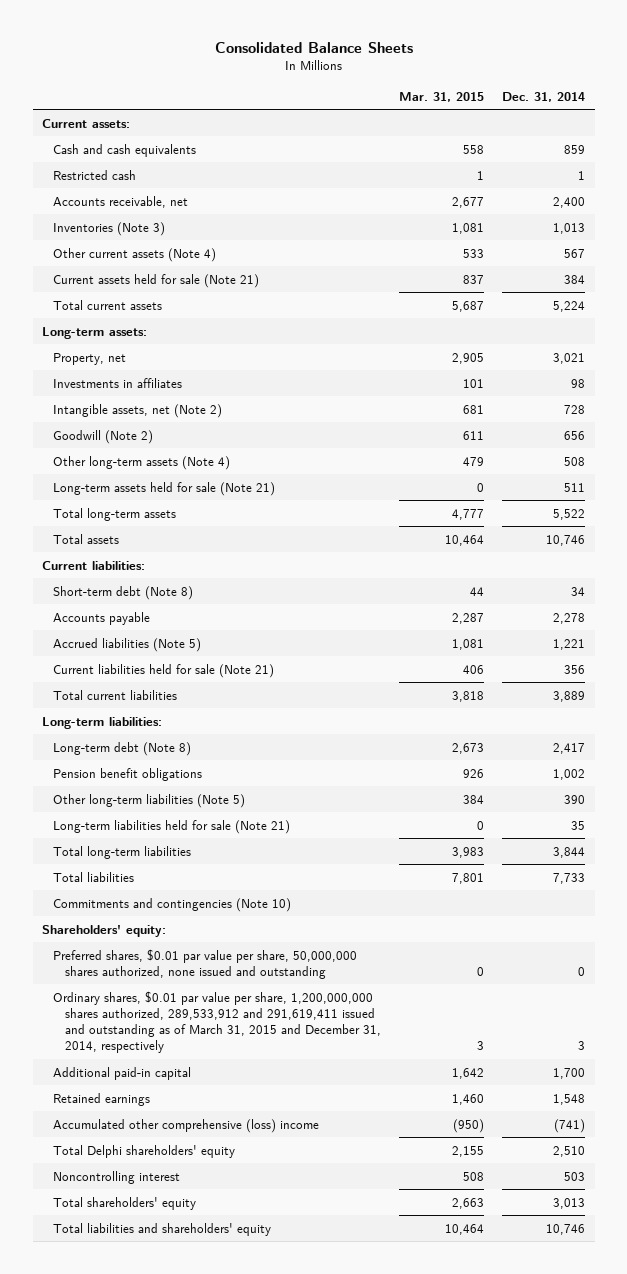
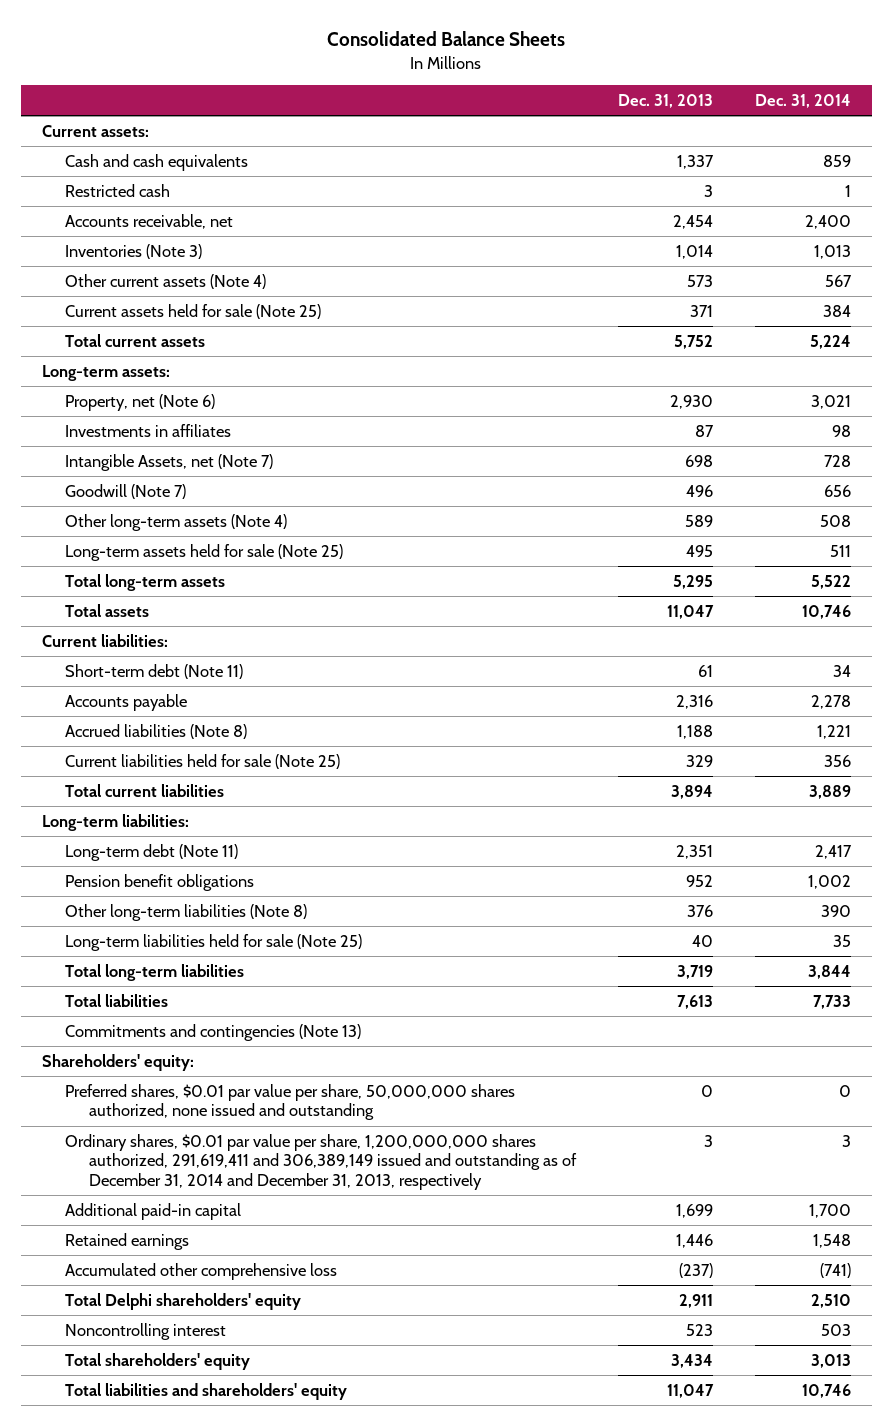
[399,91,485,102] Mar. 31, 2015 -> none
none -> [617,93,713,108] Dec. 31, 2013
[53,273,260,288] Current assets held for sale (Note 21) -> [65,303,322,319] Current assets held for sale (Note 25)
[53,352,127,365] Property, net -> [65,393,216,411] Property, net (Note 6)
[53,403,223,418] Intangible assets, net (Note 2) -> [65,453,274,471] Intangible Assets, net (Note 7)
[53,429,154,444] Goodwill (Note 2) -> [65,483,187,499] Goodwill (Note 7)
[53,481,276,496] Long-term assets held for sale (Note 21) -> [65,543,344,561] Long-term assets held for sale (Note 25)
[53,585,194,600] Short-term debt (Note 8) -> [65,663,244,679] Short-term debt (Note 11)
[53,637,202,652] Accrued liabilities (Note 5) -> [65,723,248,739] Accrued liabilities (Note 8)
[53,663,275,678] Current liabilities held for sale (Note 21) -> [65,753,341,769] Current liabilities held for sale (Note 25)
[53,741,192,756] Long-term debt (Note 8) -> [65,843,239,861] Long-term debt (Note 11)
[53,793,246,808] Other long-term liabilities (Note 5) -> [65,903,308,921] Other long-term liabilities (Note 8)
[53,819,291,834] Long-term liabilities held for sale (Note 21) -> [65,933,363,951] Long-term liabilities held for sale (Note 25)
[53,897,292,912] Commitments and contingencies (Note 10) -> [65,1023,362,1041] Commitments and contingencies (Note 13)
[53,990,382,1054] Ordinary shares, $0.01 par value per share, 1,200,000,000 shares authorized, 289,533,912 and 291,619,411 issued and outstanding as of March 31, 2015 and December 31, 2014, respectively -> [65,1133,577,1191] Ordinary shares, $0.01 par value per share, 1,200,000,000 shares authorized, 291,619,411 and 306,389,149 issued and outstanding as of December 31, 2014 and December 31, 2013, respectively
[53,1118,320,1133] Accumulated other comprehensive (loss) income -> [65,1262,338,1280] Accumulated other comprehensive loss

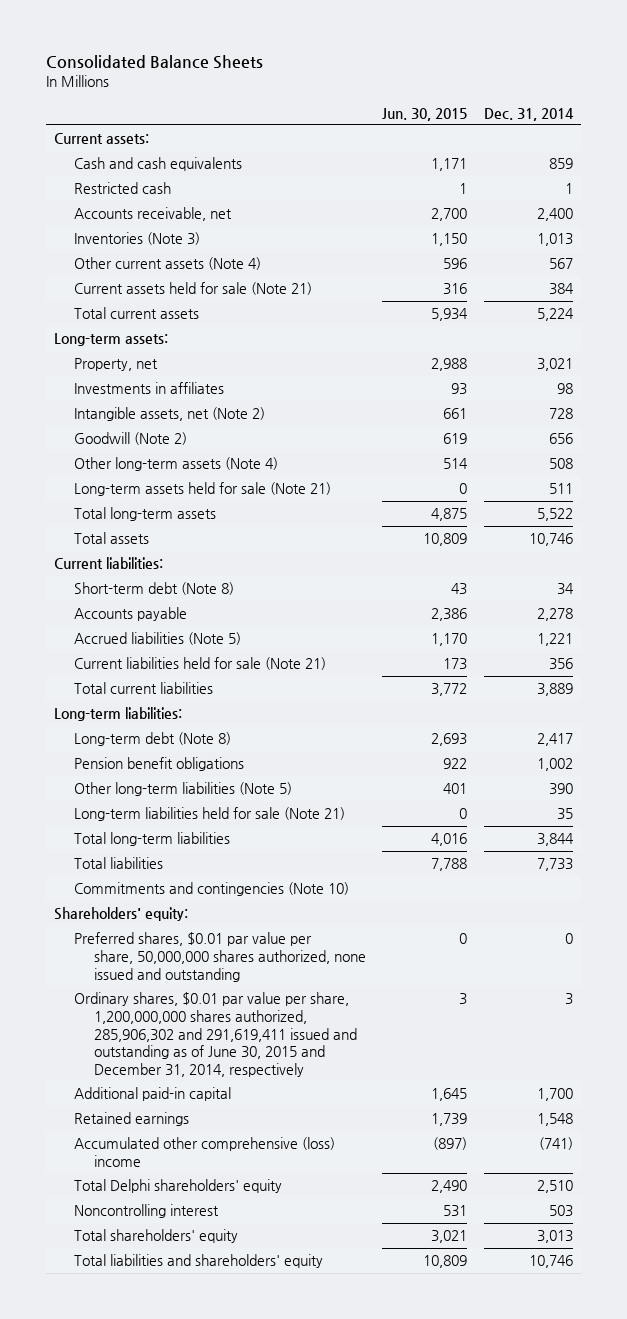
[617,93,713,108] Dec. 31, 2013 -> none
none -> [382,107,468,121] Jun. 30, 2015
[65,303,322,319] Current assets held for sale (Note 25) -> [73,282,312,296] Current assets held for sale (Note 21)
[65,393,216,411] Property, net (Note 6) -> [73,358,158,372] Property, net
[65,453,274,471] Intangible Assets, net (Note 7) -> [73,407,265,422] Intangible assets, net (Note 2)
[65,483,187,499] Goodwill (Note 7) -> [73,432,187,446] Goodwill (Note 2)
[65,543,344,561] Long-term assets held for sale (Note 25) -> [73,482,331,497] Long-term assets held for sale (Note 21)
[65,663,244,679] Short-term debt (Note 11) -> [73,582,234,596] Short-term debt (Note 8)
[65,723,248,739] Accrued liabilities (Note 8) -> [73,632,241,646] Accrued liabilities (Note 5)
[65,753,341,769] Current liabilities held for sale (Note 25) -> [73,657,326,671] Current liabilities held for sale (Note 21)
[65,843,239,861] Long-term debt (Note 11) -> [73,732,231,747] Long-term debt (Note 8)
[65,903,308,921] Other long-term liabilities (Note 8) -> [73,782,292,797] Other long-term liabilities (Note 5)
[65,933,363,951] Long-term liabilities held for sale (Note 25) -> [73,807,345,822] Long-term liabilities held for sale (Note 21)
[65,1023,362,1041] Commitments and contingencies (Note 13) -> [73,882,349,897] Commitments and contingencies (Note 10)
[65,1133,577,1191] Ordinary shares, $0.01 par value per share, 1,200,000,000 shares authorized, 291,619,411 and 306,389,149 issued and outstanding as of December 31, 2014 and December 31, 2013, respectively -> [73,992,358,1077] Ordinary shares, $0.01 par value per share, 1,200,000,000 shares authorized, 285,906,302 and 291,619,411 issued and outstanding as of June 30, 2015 and December 31, 2014, respectively
[65,1262,338,1280] Accumulated other comprehensive loss -> [73,1137,335,1167] Accumulated other comprehensive (loss) income

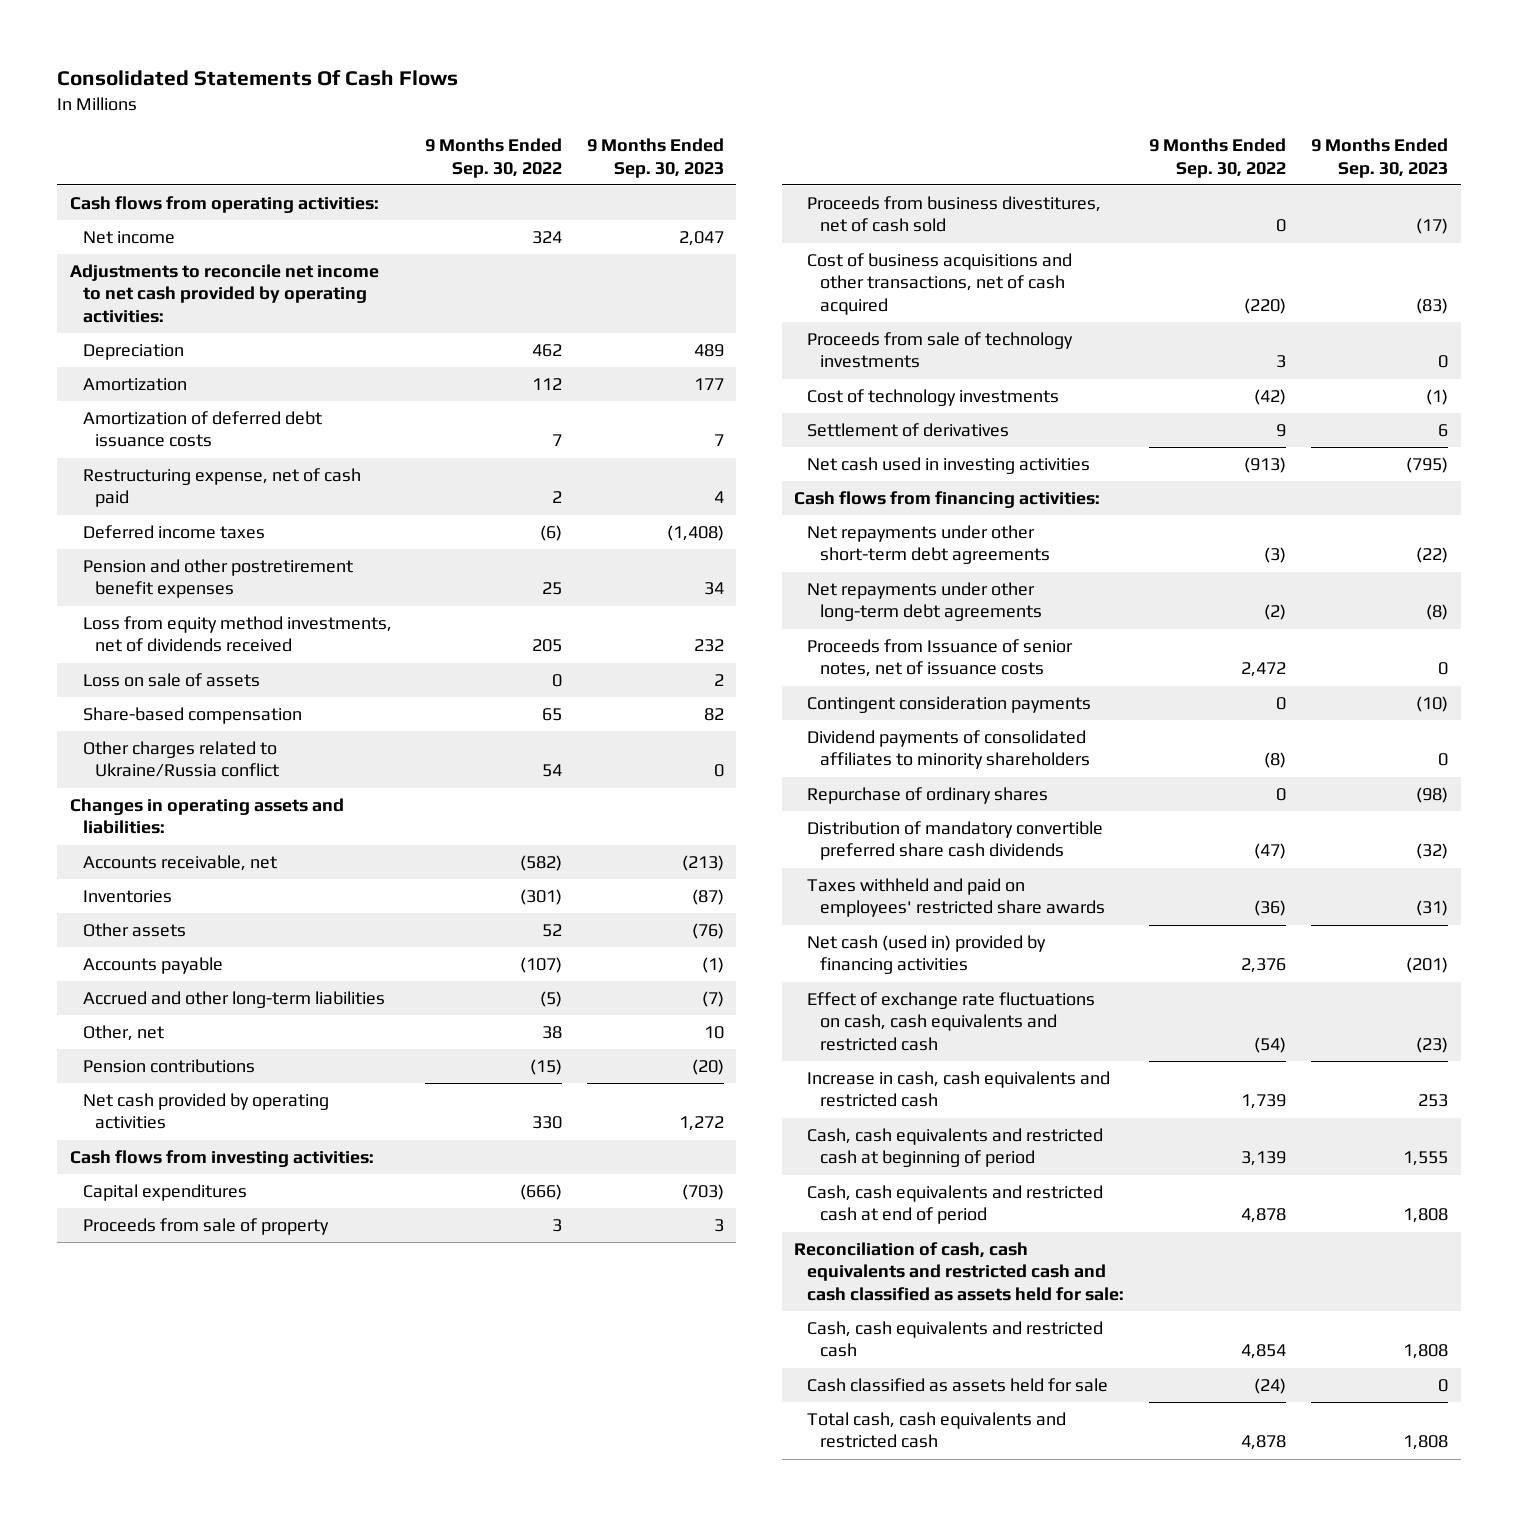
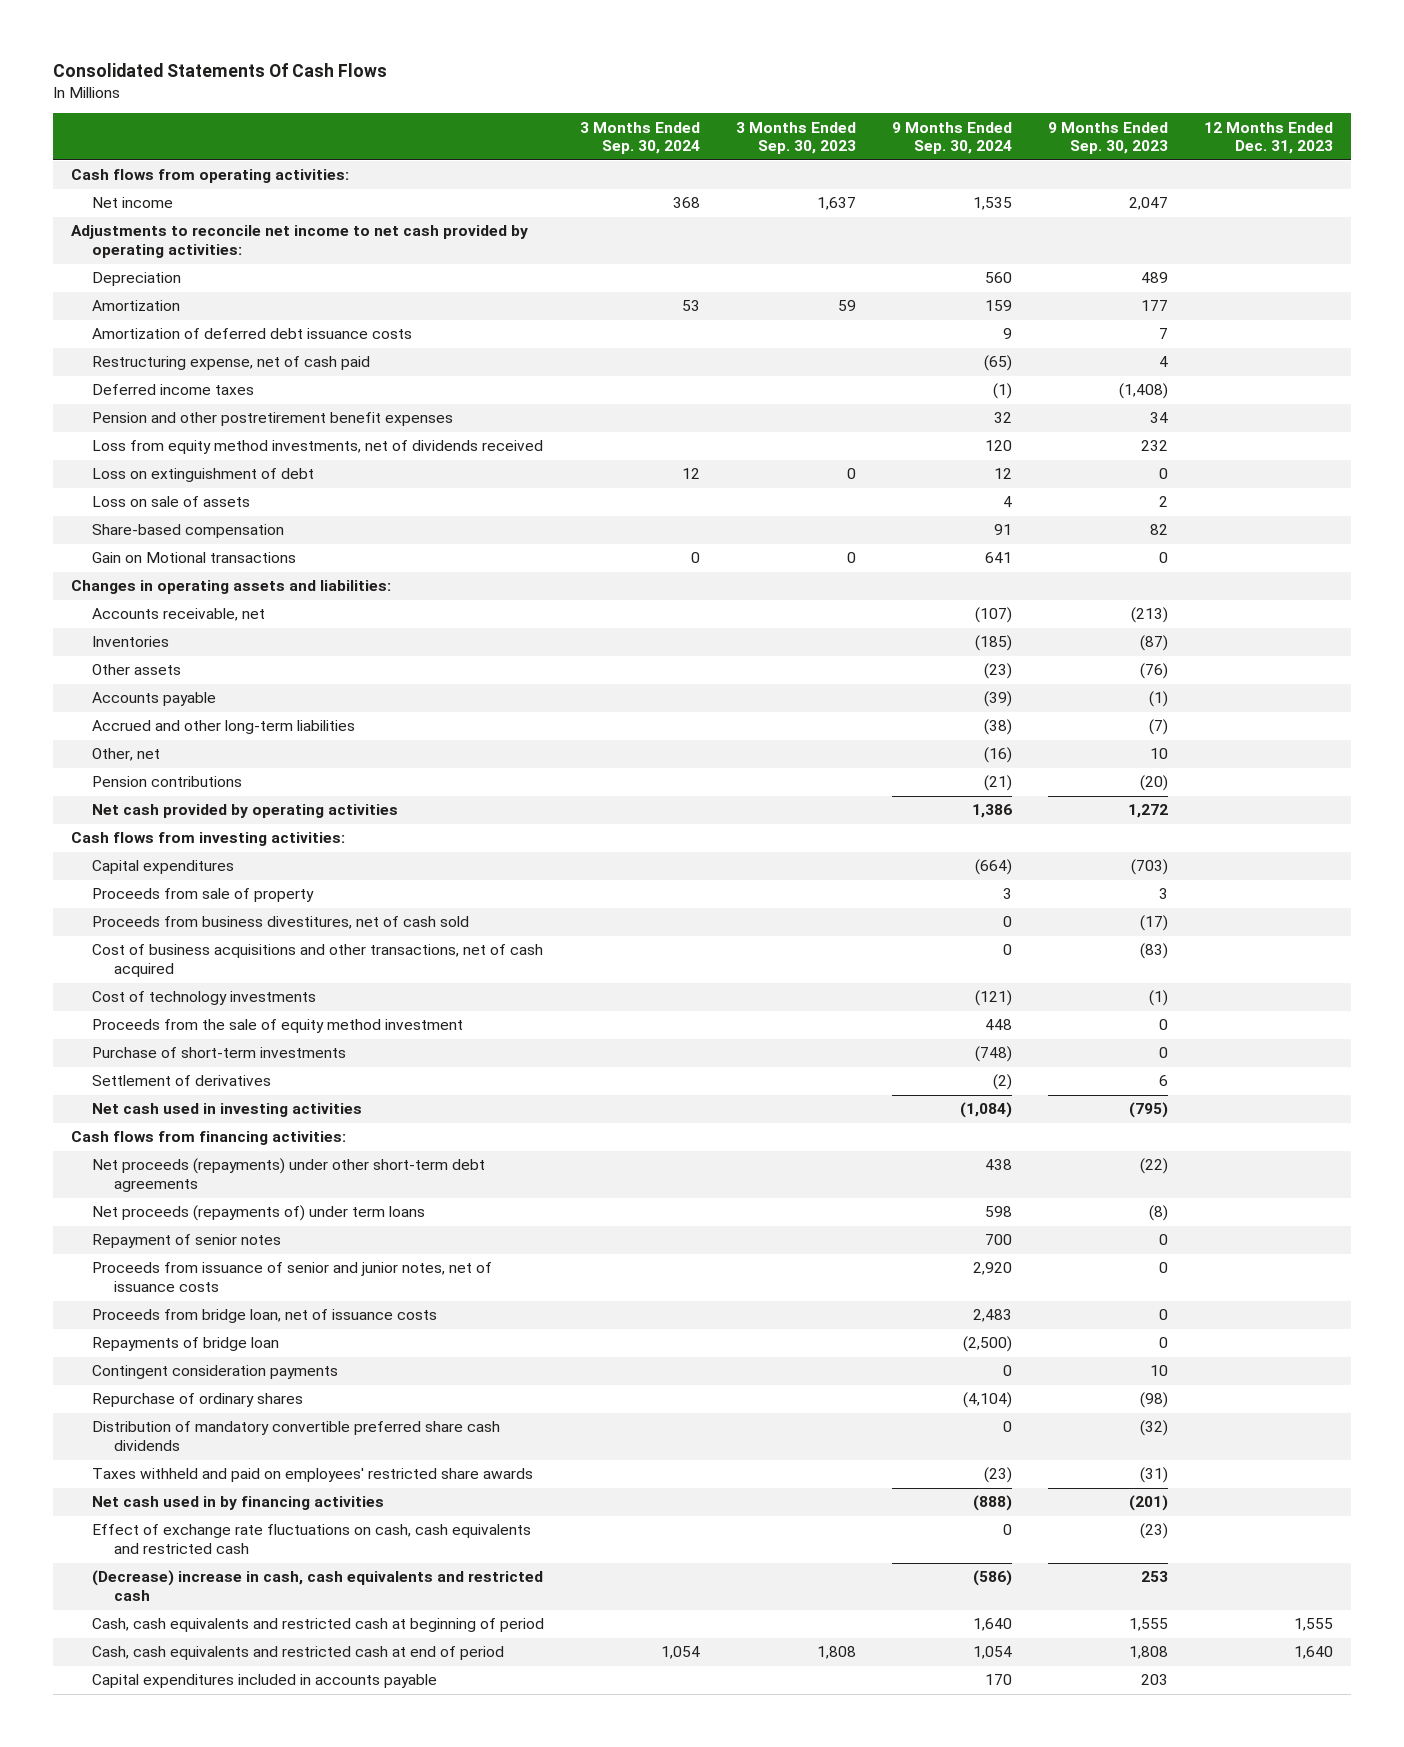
[424,138,562,178] 9 Months Ended Sep. 30, 2022 -> none
none -> [580,121,701,155] 3 Months Ended Sep. 30, 2024
none -> [736,121,857,155] 3 Months Ended Sep. 30, 2023
none -> [892,121,1013,155] 9 Months Ended Sep. 30, 2024
none -> [1203,121,1333,155] 12 Months Ended Dec. 31, 2023
none -> [92,468,315,483] Loss on extinguishment of debt
[82,741,280,778] Other charges related to Ukraine/Russia conflict -> none
none -> [92,552,297,564] Gain on Motional transactions
[807,332,1074,369] Proceeds from sale of technology investments -> none
none -> [92,1019,464,1034] Proceeds from the sale of equity method investment
none -> [92,1047,347,1059] Purchase of short-term investments
[807,582,1042,622] Net repayments under other long-term debt agreements -> none
[807,730,1090,770] Dividend payments of consolidated affiliates to minority shareholders -> none
[807,525,1050,565] Net repayments under other short-term debt agreements -> [92,1158,486,1193] Net proceeds (repayments) under other short-term debt agreements
none -> [92,1205,426,1222] Net proceeds (repayments of) under term loans
none -> [92,1234,282,1249] Repayment of senior notes
[807,639,1074,678] Proceeds from Issuance of senior notes, net of issuance costs -> [92,1262,493,1293] Proceeds from issuance of senior and junior notes, net of issuance costs
none -> [92,1309,438,1324] Proceeds from bridge loan, net of issuance costs
none -> [92,1337,280,1352] Repayments of bridge loan
[1416,696,1449,713] (10) -> [1150,1365,1169,1377] 10
[807,935,1047,975] Net cash (used in) provided by financing activities -> [92,1496,385,1511] Net cash used in by financing activities
[807,1071,1111,1108] Increase in cash, cash equivalents and restricted cash -> [92,1570,544,1602] (Decrease) increase in cash, cash equivalents and restricted cash
[794,1242,1125,1301] Reconciliation of cash, cash equivalents and restricted cash and cash classified as assets held for sale: -> none
[807,1321,1104,1358] Cash, cash equivalents and restricted cash -> none
[807,1378,1109,1393] Cash classified as assets held for sale -> none
[807,1412,1067,1449] Total cash, cash equivalents and restricted cash -> none
none -> [92,1674,438,1689] Capital expenditures included in accounts payable

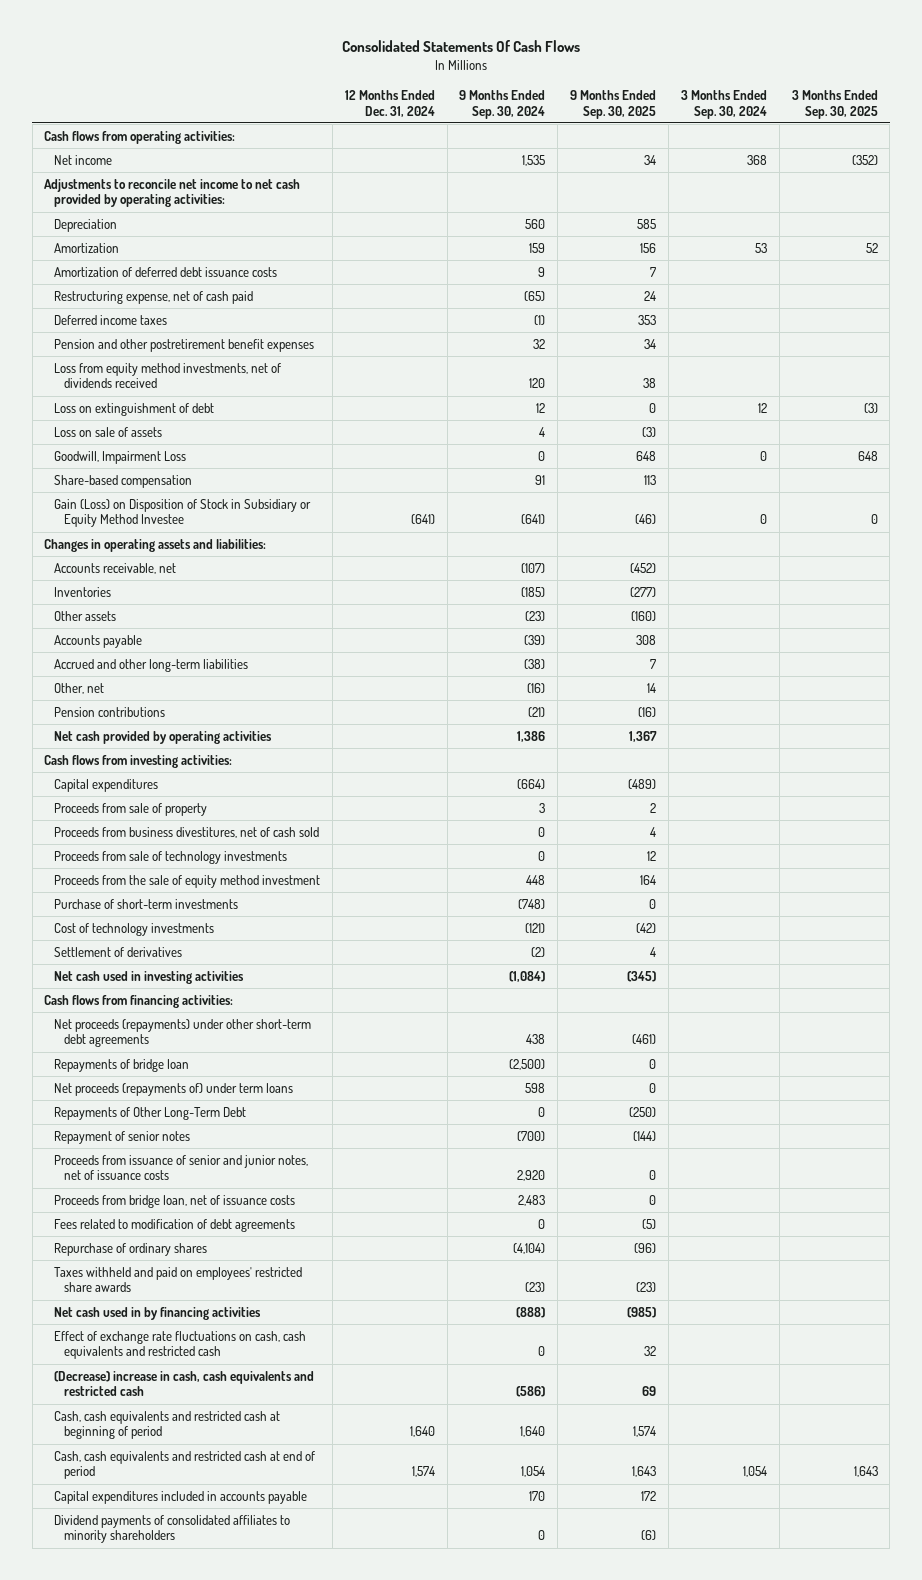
[736,121,857,155] 3 Months Ended Sep. 30, 2023 -> none
[1048,121,1169,155] 9 Months Ended Sep. 30, 2023 -> none
[1203,121,1333,155] 12 Months Ended Dec. 31, 2023 -> none
none -> [344,90,435,117] 12 Months Ended Dec. 31, 2024
none -> [570,90,657,119] 9 Months Ended Sep. 30, 2025
none -> [791,90,878,119] 3 Months Ended Sep. 30, 2025
none -> [54,450,187,464] Goodwill, Impairment Loss
[92,552,297,564] Gain on Motional transactions -> none
none -> [54,498,312,528] Gain (Loss) on Disposition of Stock in Subsidiary or Equity Method Investee
[92,944,544,978] Cost of business acquisitions and other transactions, net of cash acquired -> none
none -> [54,850,288,864] Proceeds from sale of technology investments
[92,991,317,1006] Cost of technology investments -> [54,922,215,936] Cost of technology investments
[92,1337,280,1352] Repayments of bridge loan -> [54,1058,190,1072] Repayments of bridge loan
none -> [54,1106,247,1120] Repayments of Other Long-Term Debt
[985,1234,1013,1246] 700 -> [517,1130,546,1141] (700)
[92,1365,339,1380] Contingent consideration payments -> none
none -> [54,1218,296,1232] Fees related to modification of debt agreements
[92,1421,501,1452] Distribution of mandatory convertible preferred share cash dividends -> none
none -> [54,1514,291,1544] Dividend payments of consolidated affiliates to minority shareholders

